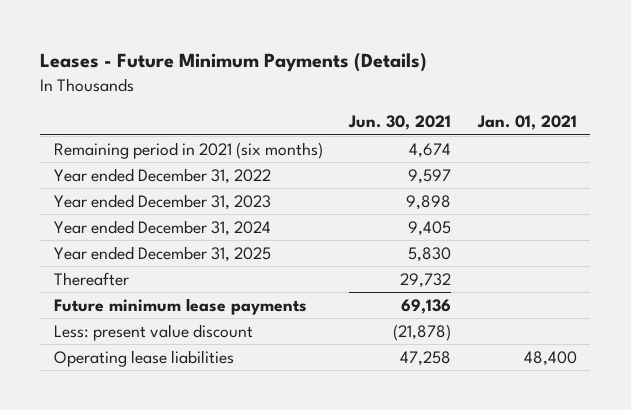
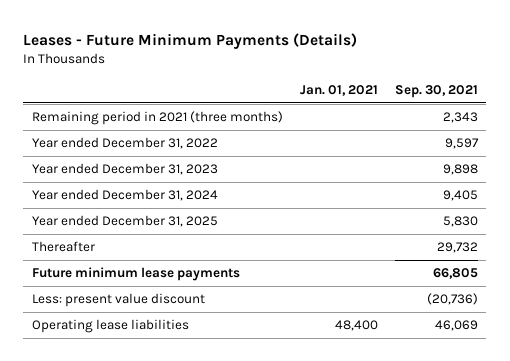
[348,115,452,131] Jun. 30, 2021 -> none
none -> [394,85,478,99] Sep. 30, 2021
[53,141,323,159] Remaining period in 2021 (six months) -> [31,111,283,126] Remaining period in 2021 (three months)

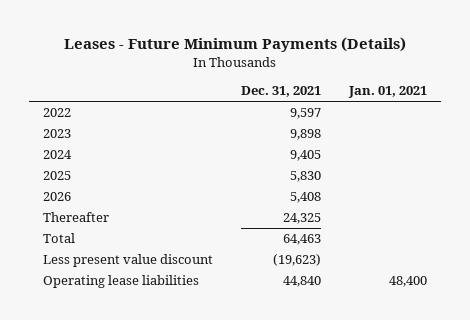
[394,85,478,99] Sep. 30, 2021 -> none
none -> [240,86,321,98] Dec. 31, 2021
[31,111,283,126] Remaining period in 2021 (three months) -> none
[31,137,218,150] Year ended December 31, 2022 -> [42,108,71,118] 2022
[31,163,218,176] Year ended December 31, 2023 -> [42,129,71,139] 2023
[31,189,218,202] Year ended December 31, 2024 -> [42,150,72,160] 2024
[31,215,218,228] Year ended December 31, 2025 -> [42,171,71,181] 2025
none -> [42,192,71,202] 2026
[31,267,240,282] Future minimum lease payments -> [42,233,75,244] Total
[31,293,205,308] Less: present value discount -> [42,254,213,268] Less present value discount

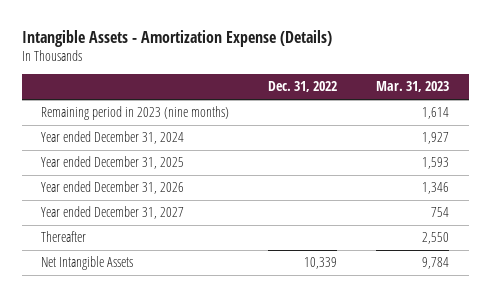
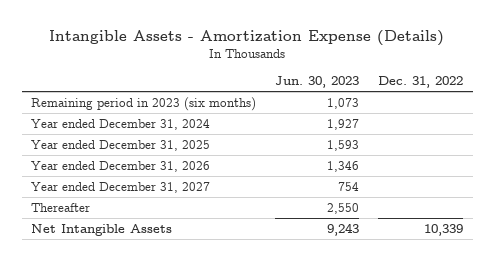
[376,81,450,93] Mar. 31, 2023 -> none
none -> [275,75,360,88] Jun. 30, 2023
[41,106,230,121] Remaining period in 2023 (nine months) -> [31,96,257,111] Remaining period in 2023 (six months)

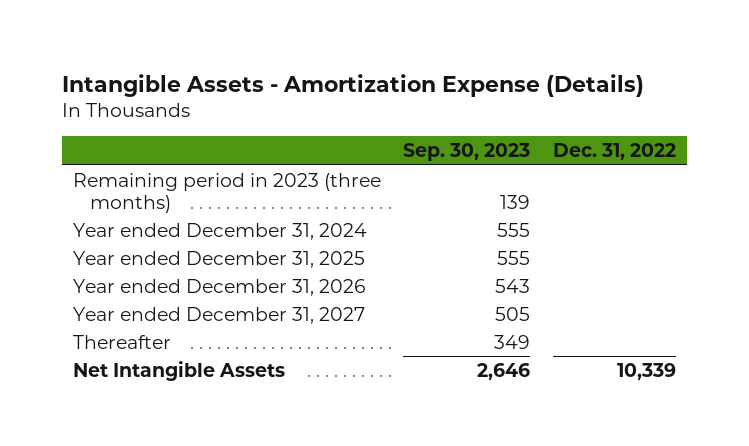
[275,75,360,88] Jun. 30, 2023 -> none
none -> [403,143,531,162] Sep. 30, 2023
[31,96,257,111] Remaining period in 2023 (six months) -> [73,172,382,213] Remaining period in 2023 (three months)

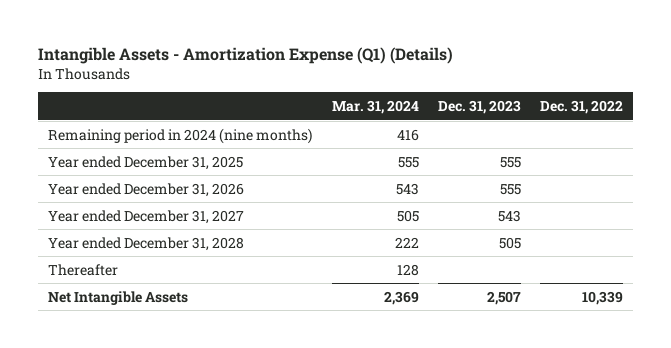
[62,73,645,97] Intangible Assets - Amortization Expense (Details) -> [38,46,454,64] Intangible Assets - Amortization Expense (Q1) (Details)
[403,143,531,162] Sep. 30, 2023 -> none
none -> [331,100,419,115] Mar. 31, 2024
none -> [437,100,521,115] Dec. 31, 2023
[73,222,368,240] Year ended December 31, 2024 -> none
[73,172,382,213] Remaining period in 2023 (three months) -> [48,127,313,144] Remaining period in 2024 (nine months)
none -> [48,236,245,251] Year ended December 31, 2028

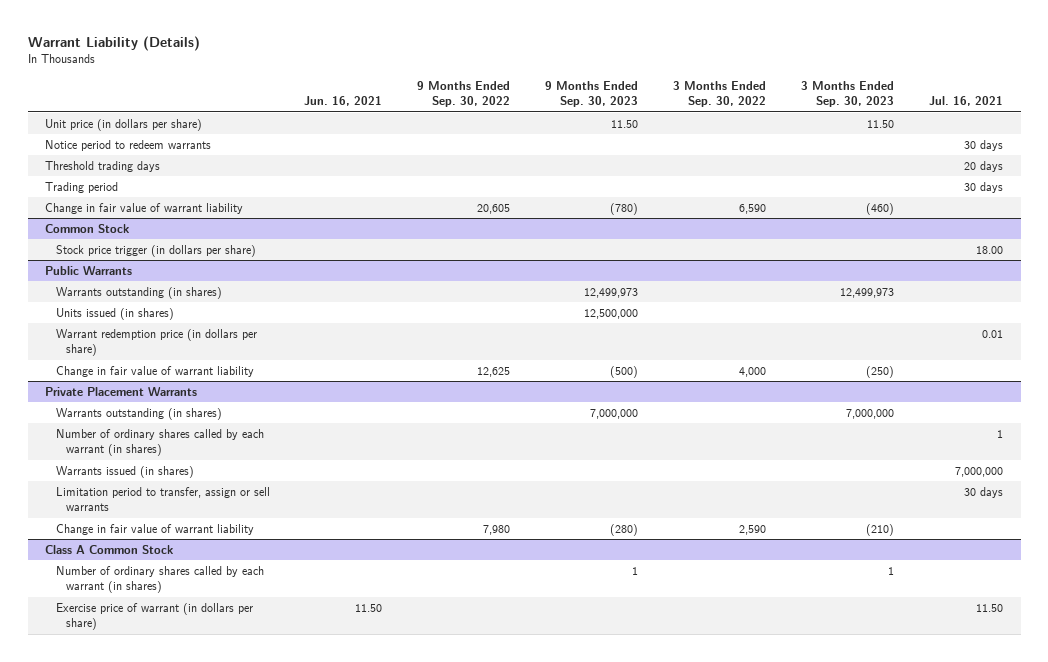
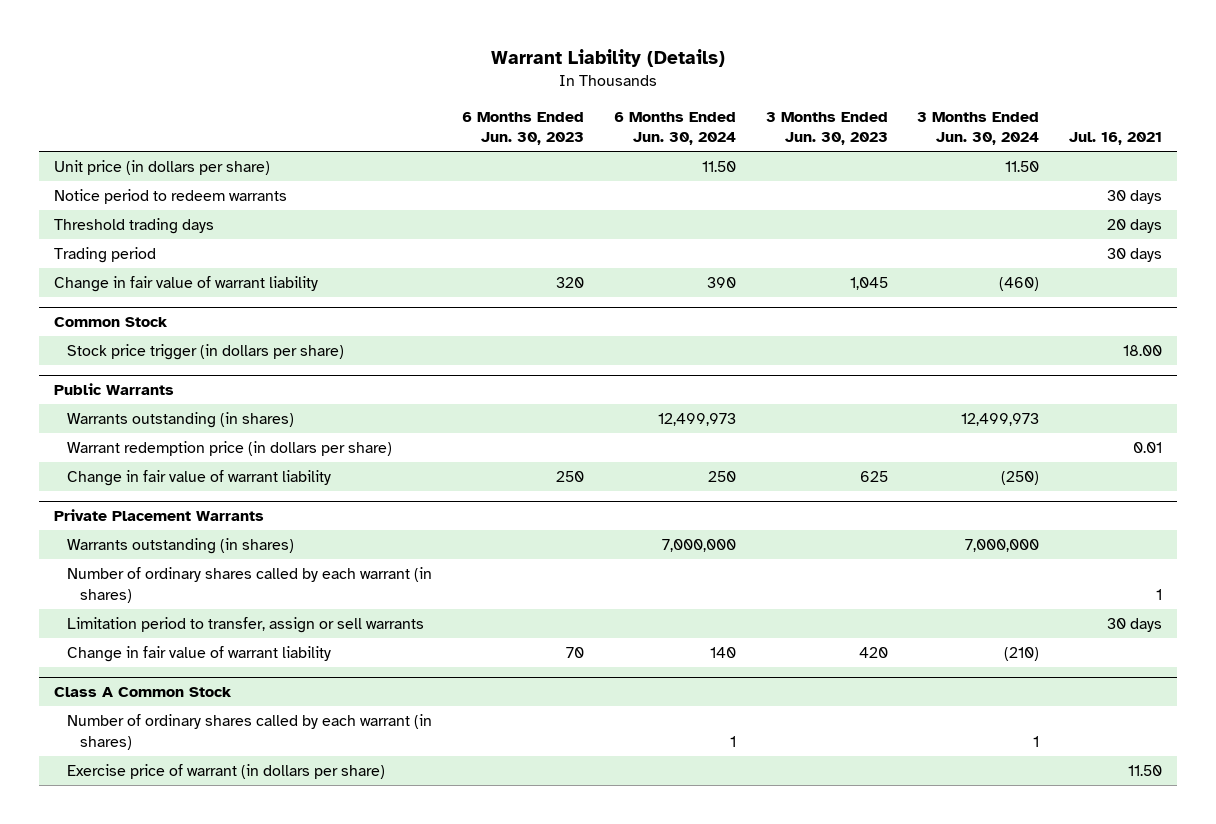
[304,96,383,107] Jun. 16, 2021 -> none
[417,81,511,108] 9 Months Ended Sep. 30, 2022 -> none
[545,81,639,108] 9 Months Ended Sep. 30, 2023 -> none
[673,81,767,108] 3 Months Ended Sep. 30, 2022 -> none
[801,81,895,108] 3 Months Ended Sep. 30, 2023 -> none
none -> [461,111,584,146] 6 Months Ended Jun. 30, 2023
none -> [613,111,736,146] 6 Months Ended Jun. 30, 2024
none -> [765,111,888,146] 3 Months Ended Jun. 30, 2023
none -> [917,111,1040,146] 3 Months Ended Jun. 30, 2024
[55,307,174,320] Units issued (in shares) -> none
[55,465,194,478] Warrants issued (in shares) -> none

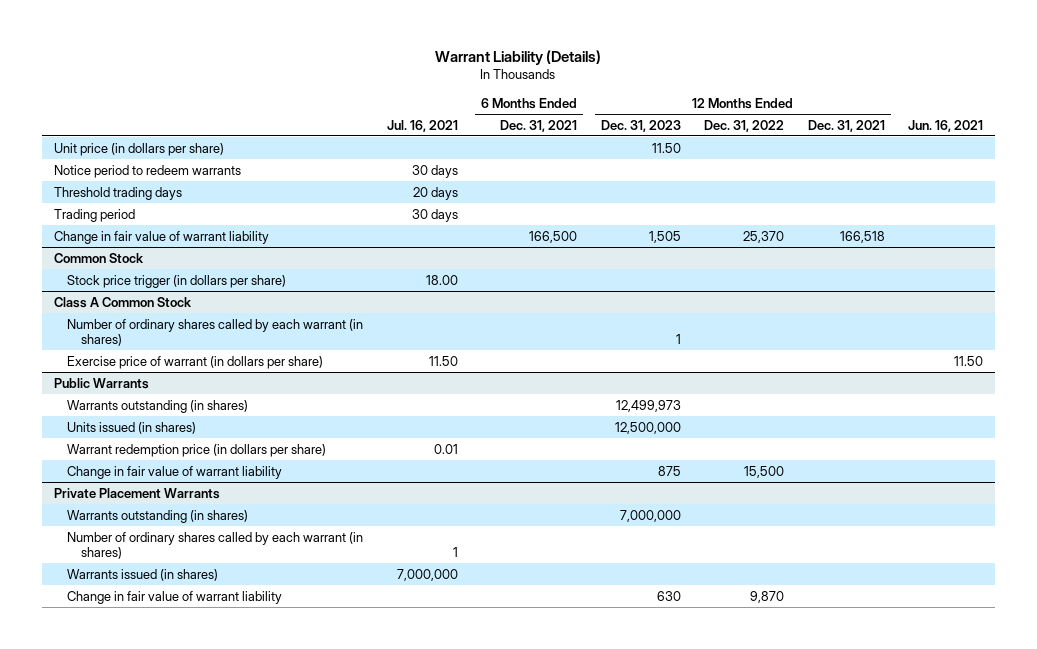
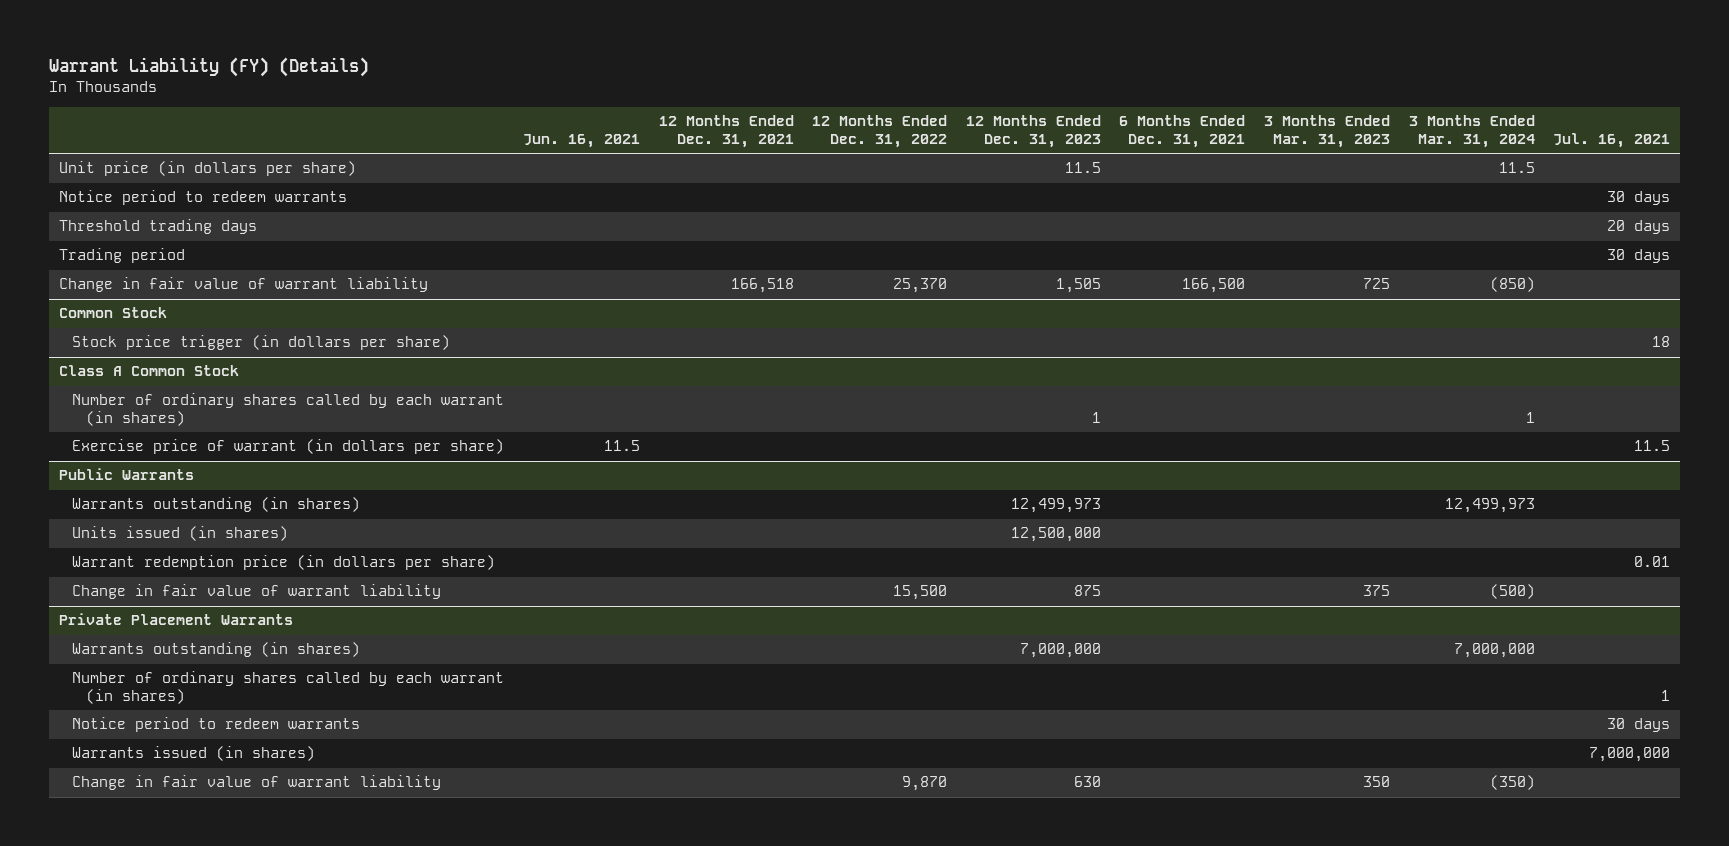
[435,49,602,65] Warrant Liability (Details) -> [49,57,370,78] Warrant Liability (FY) (Details)
none -> [1264,115,1391,149] 3 Months Ended Mar. 31, 2023
none -> [1408,115,1535,149] 3 Months Ended Mar. 31, 2024
[651,142,681,153] 11.50 -> [1064,162,1101,174] 11.5
[425,274,458,285] 18.00 -> [1652,336,1671,348] 18
[428,355,458,366] 11.50 -> [1634,440,1671,452] 11.5
[954,355,984,366] 11.50 -> [603,440,640,452] 11.5
none -> [72,717,361,733] Notice period to redeem warrants

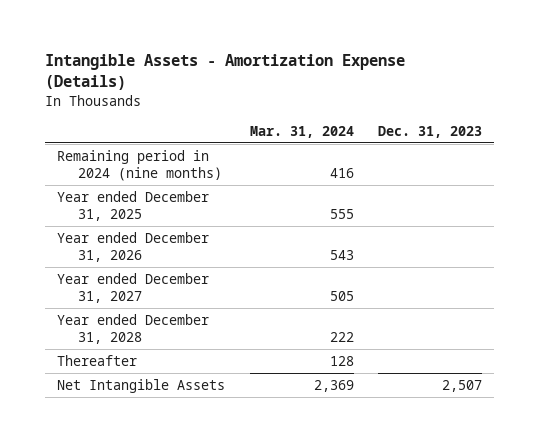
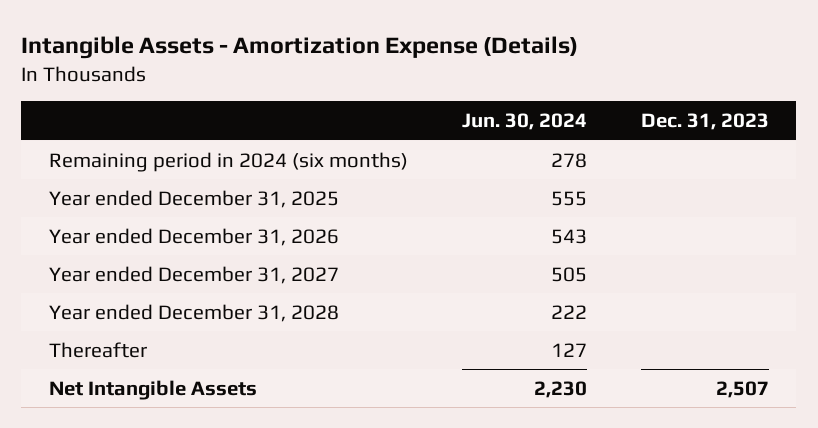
[249,125,354,138] Mar. 31, 2024 -> none
none -> [461,113,587,131] Jun. 30, 2024
[57,149,223,182] Remaining period in 2024 (nine months) -> [48,151,408,172] Remaining period in 2024 (six months)

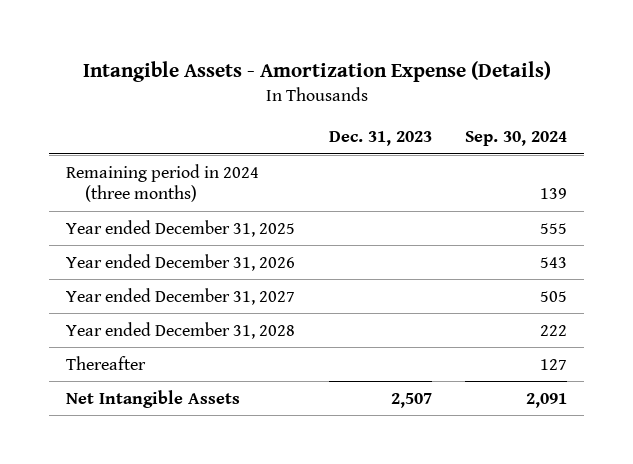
[461,113,587,131] Jun. 30, 2024 -> none
none -> [465,131,568,147] Sep. 30, 2024
[48,151,408,172] Remaining period in 2024 (six months) -> [66,163,260,203] Remaining period in 2024 (three months)

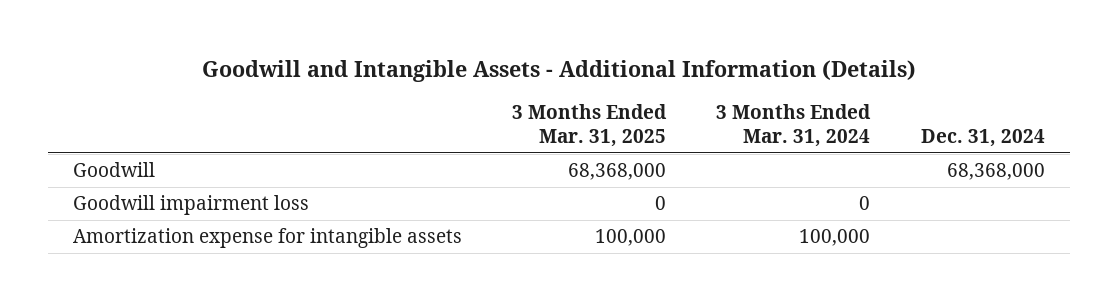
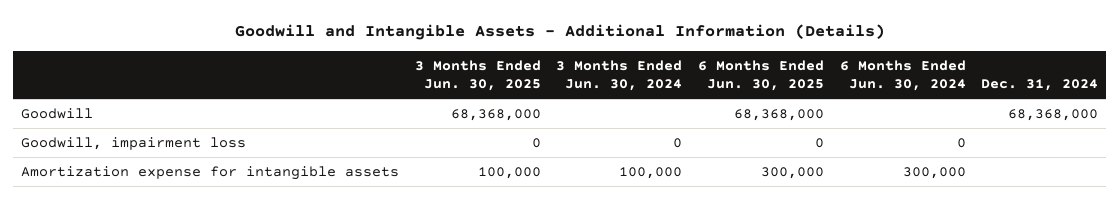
[512,104,668,147] 3 Months Ended Mar. 31, 2025 -> none
[716,104,872,147] 3 Months Ended Mar. 31, 2024 -> none
none -> [414,59,541,92] 3 Months Ended Jun. 30, 2025
none -> [556,59,683,92] 3 Months Ended Jun. 30, 2024
none -> [697,59,824,92] 6 Months Ended Jun. 30, 2025
none -> [839,59,966,92] 6 Months Ended Jun. 30, 2024
[72,195,309,216] Goodwill impairment loss -> [21,136,247,150] Goodwill, impairment loss

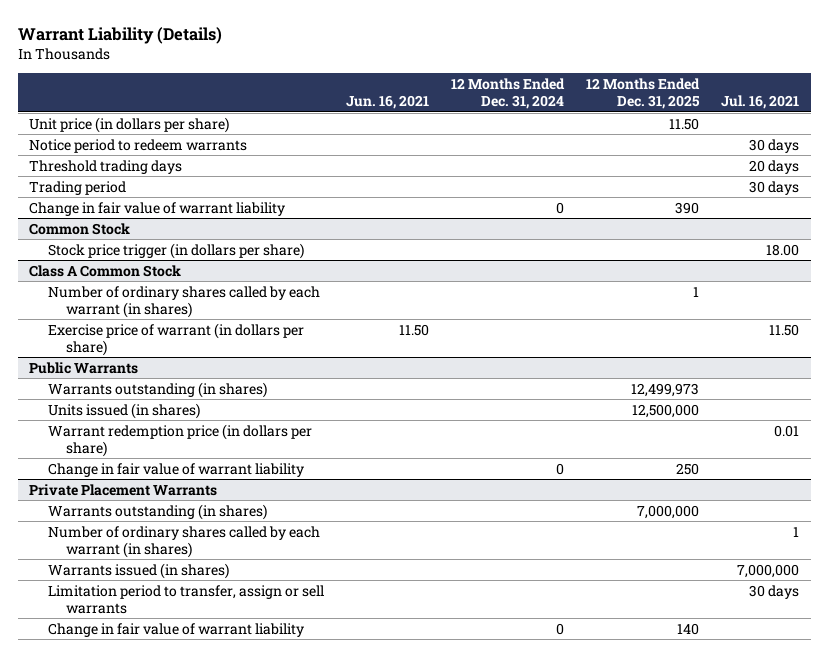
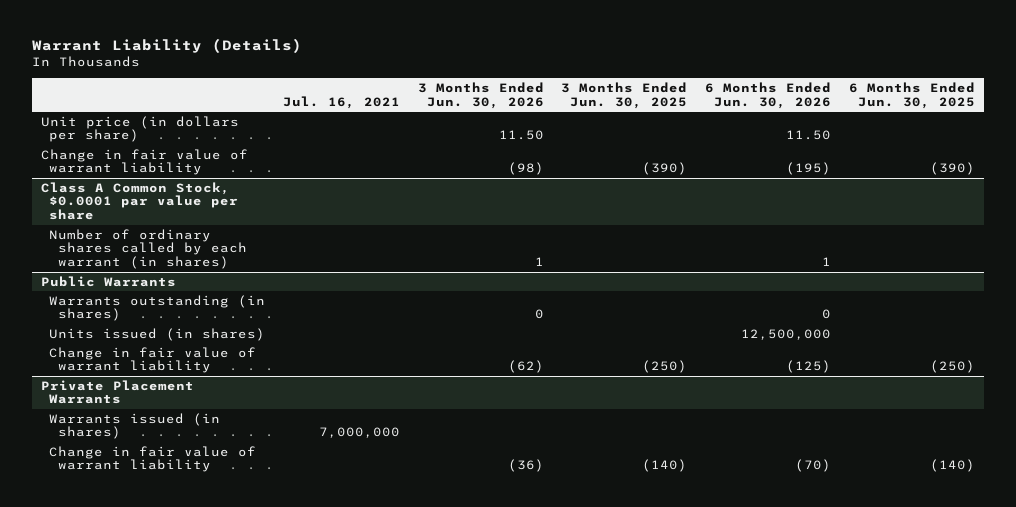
[345,95,429,110] Jun. 16, 2021 -> none
[451,77,566,110] 12 Months Ended Dec. 31, 2024 -> none
[586,77,701,110] 12 Months Ended Dec. 31, 2025 -> none
none -> [417,82,544,109] 3 Months Ended Jun. 30, 2026
none -> [561,82,688,109] 3 Months Ended Jun. 30, 2025
none -> [705,82,832,109] 6 Months Ended Jun. 30, 2026
none -> [849,82,976,109] 6 Months Ended Jun. 30, 2025
[29,138,248,153] Notice period to redeem warrants -> none
[29,159,183,174] Threshold trading days -> none
[29,180,127,195] Trading period -> none
[29,222,131,235] Common Stock -> none
[47,242,304,259] Stock price trigger (in dollars per share) -> none
[29,264,182,277] Class A Common Stock -> [40,181,239,221] Class A Common Stock, $0.0001 par value per share
[47,322,304,356] Exercise price of warrant (in dollars per share) -> none
[47,423,312,457] Warrant redemption price (in dollars per share) -> none
[47,503,267,520] Warrants outstanding (in shares) -> none
[47,525,320,558] Number of ordinary shares called by each warrant (in shares) -> none
[47,584,324,614] Limitation period to transfer, assign or sell warrants -> none

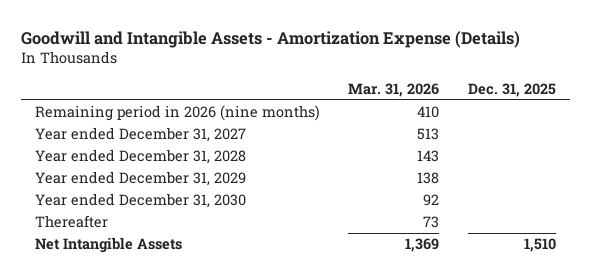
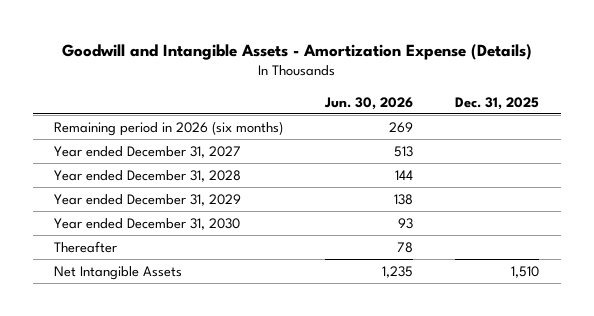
[348,82,440,97] Mar. 31, 2026 -> none
none -> [324,96,414,110] Jun. 30, 2026
[35,105,321,122] Remaining period in 2026 (nine months) -> [54,120,284,136] Remaining period in 2026 (six months)

